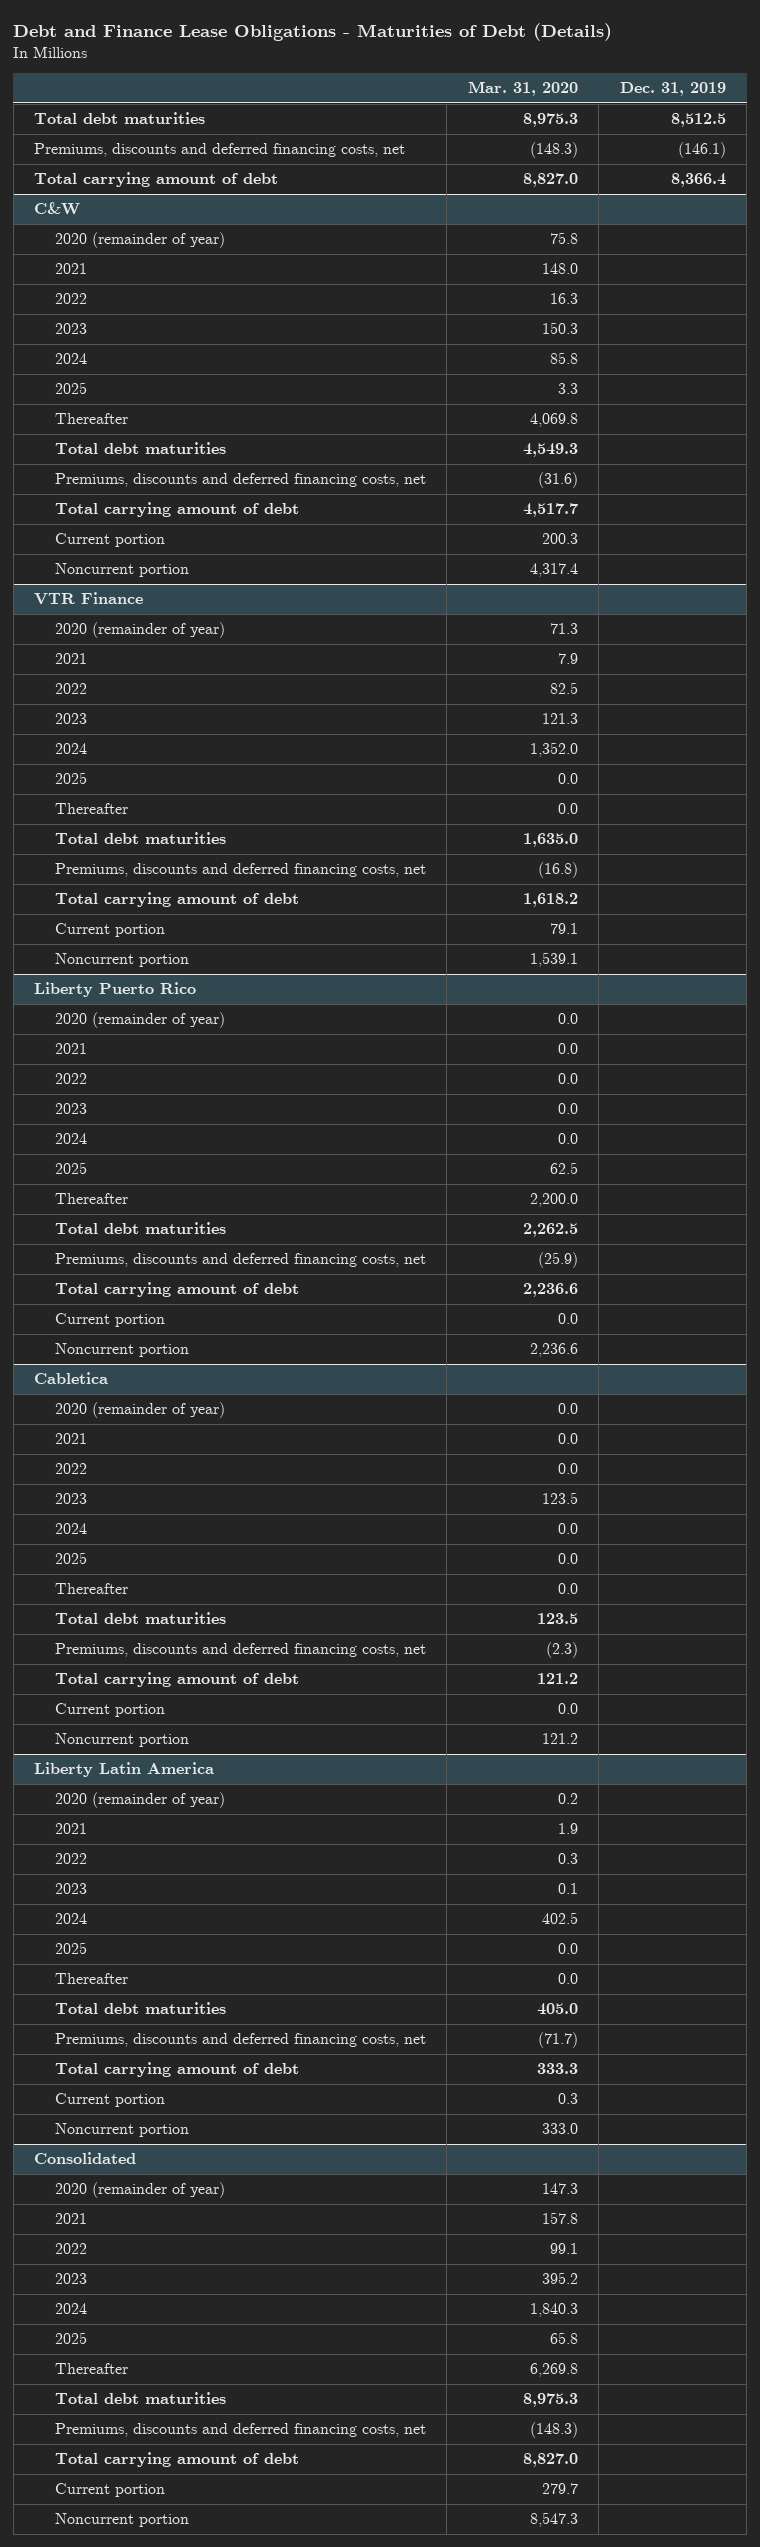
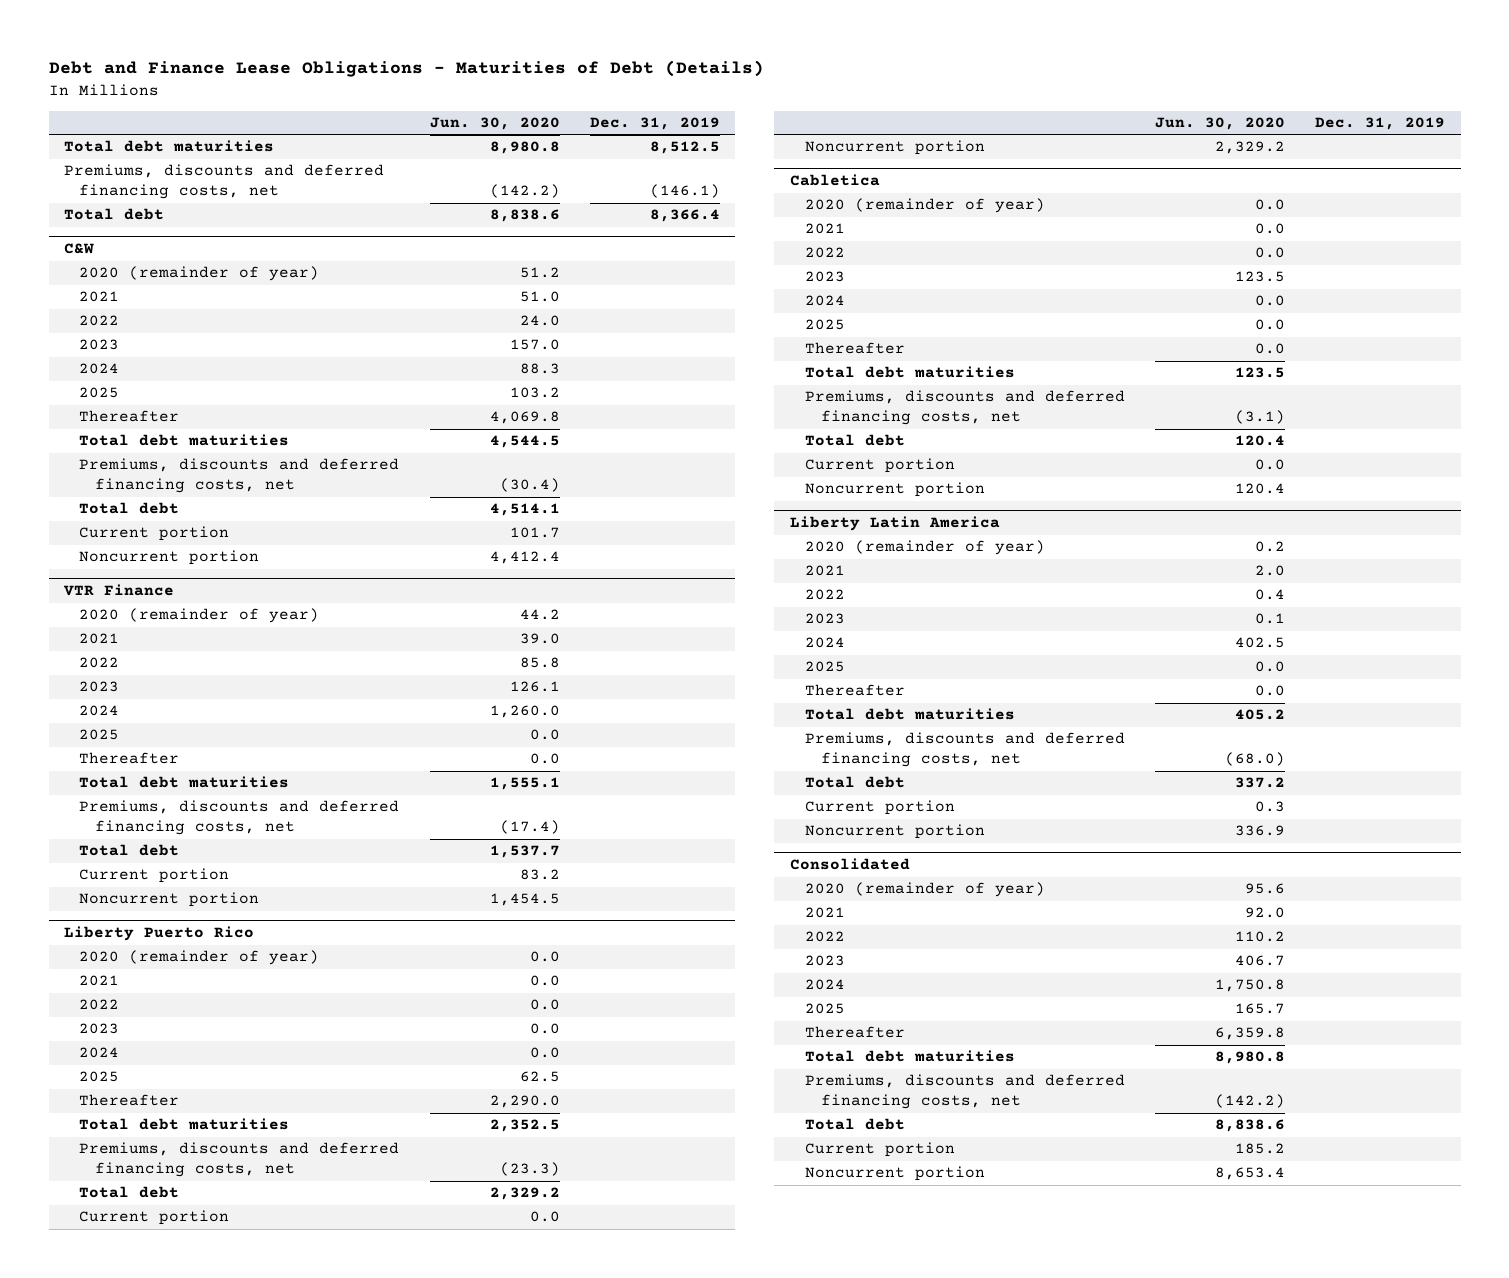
[467,81,578,97] Mar. 31, 2020 -> none
none -> [429,117,560,131] Jun. 30, 2020
[34,172,279,188] Total carrying amount of debt -> [63,208,164,221] Total debt
[54,502,299,518] Total carrying amount of debt -> [79,502,180,515] Total debt
[54,892,299,908] Total carrying amount of debt -> [79,844,180,857] Total debt
[54,1282,299,1298] Total carrying amount of debt -> [79,1186,180,1199] Total debt
[54,1672,299,1688] Total carrying amount of debt -> [805,434,906,447] Total debt
[54,2062,299,2078] Total carrying amount of debt -> [805,776,906,789] Total debt
[54,2452,299,2468] Total carrying amount of debt -> [805,1118,906,1131] Total debt

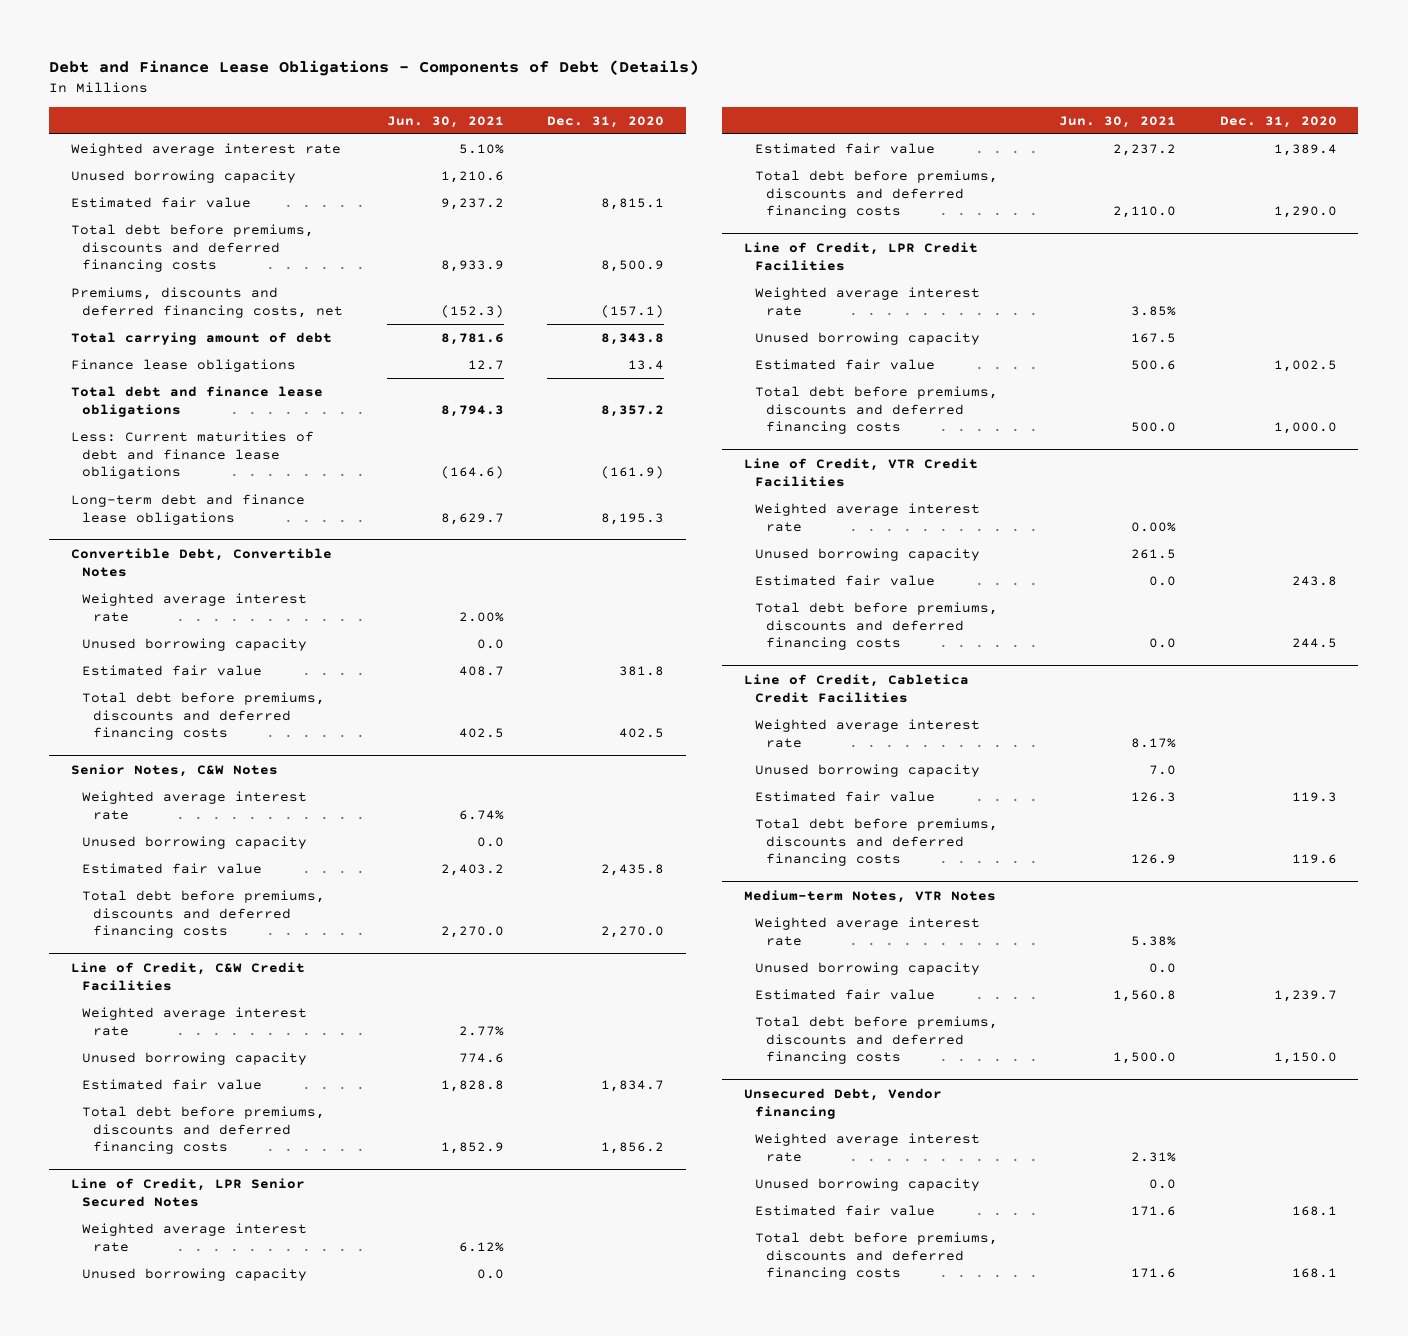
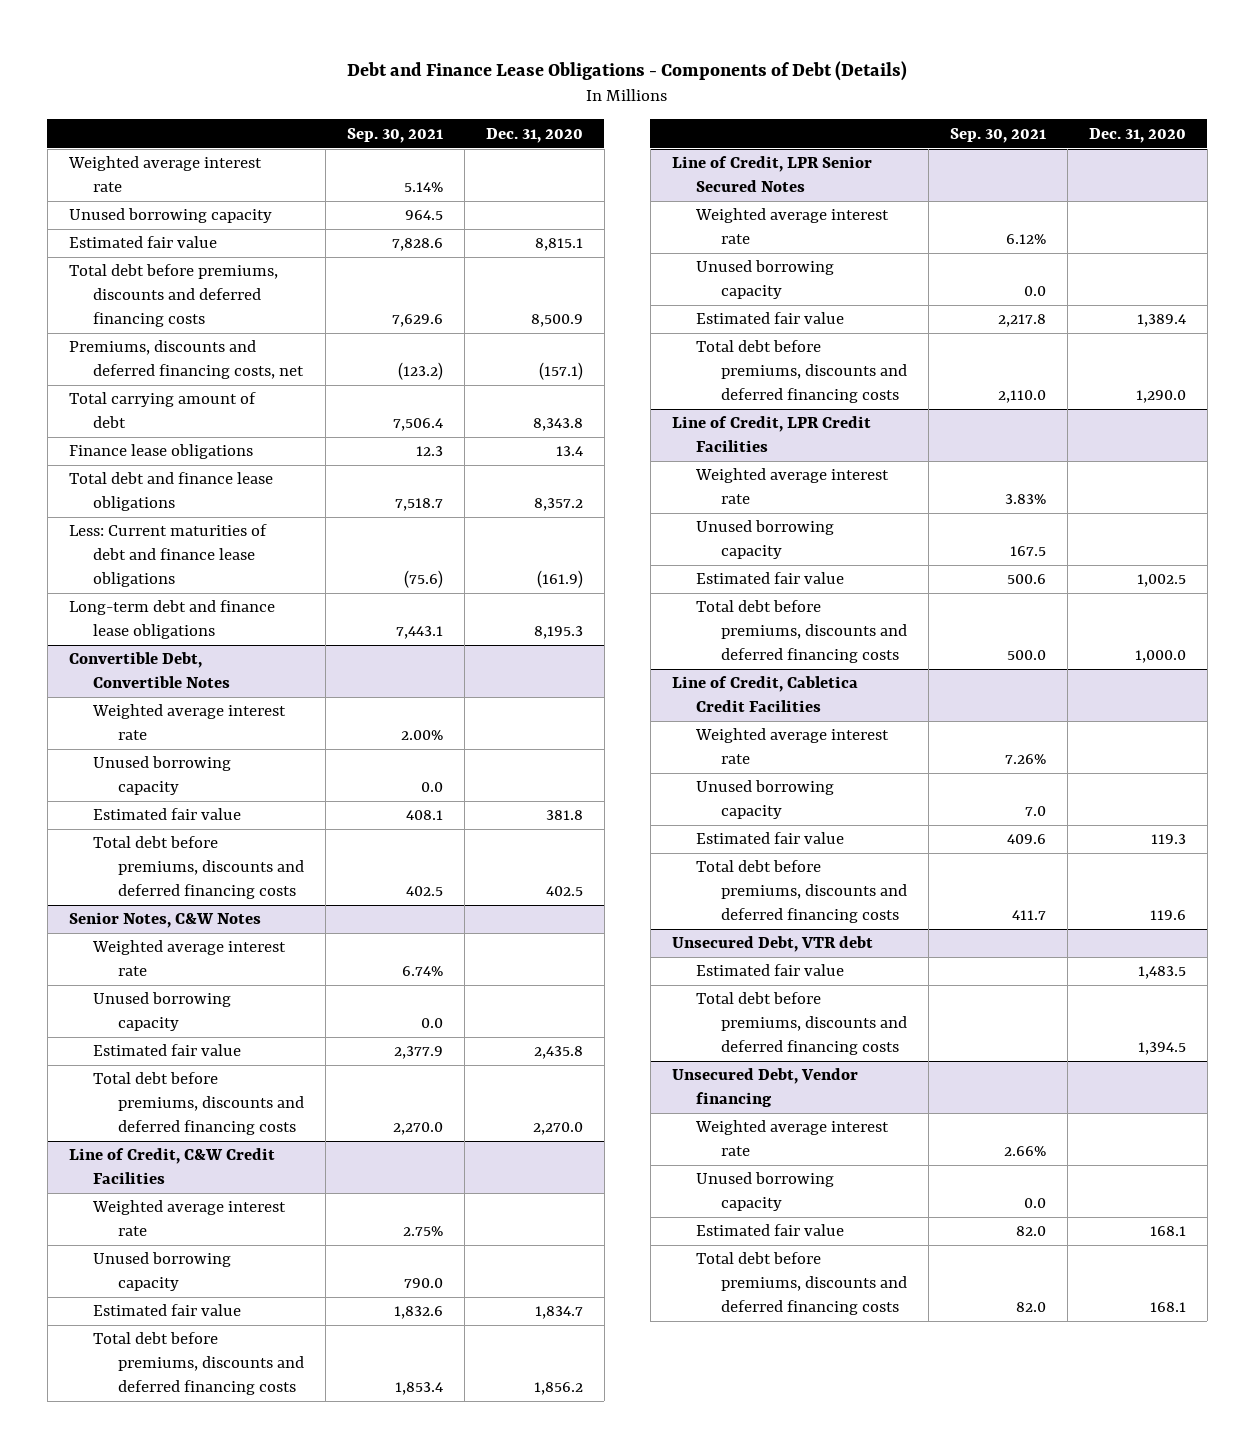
[386,115,504,128] Jun. 30, 2021 -> none
none -> [347,127,444,143] Sep. 30, 2021
[743,457,978,487] Line of Credit, VTR Credit Facilities -> none
[754,502,980,532] Weighted average interest rate -> none
[754,547,980,561] Unused borrowing capacity -> none
[754,574,935,586] Estimated fair value -> none
[754,601,998,651] Total debt before premiums, discounts and deferred financing costs -> none
[743,889,996,903] Medium-term Notes, VTR Notes -> none
[754,916,980,946] Weighted average interest rate -> none
[754,961,980,975] Unused borrowing capacity -> none
[754,988,935,1000] Estimated fair value -> none
[754,1015,998,1065] Total debt before premiums, discounts and deferred financing costs -> none
none -> [671,936,873,953] Unsecured Debt, VTR debt
none -> [696,964,845,977] Estimated fair value
none -> [696,992,908,1055] Total debt before premiums, discounts and deferred financing costs

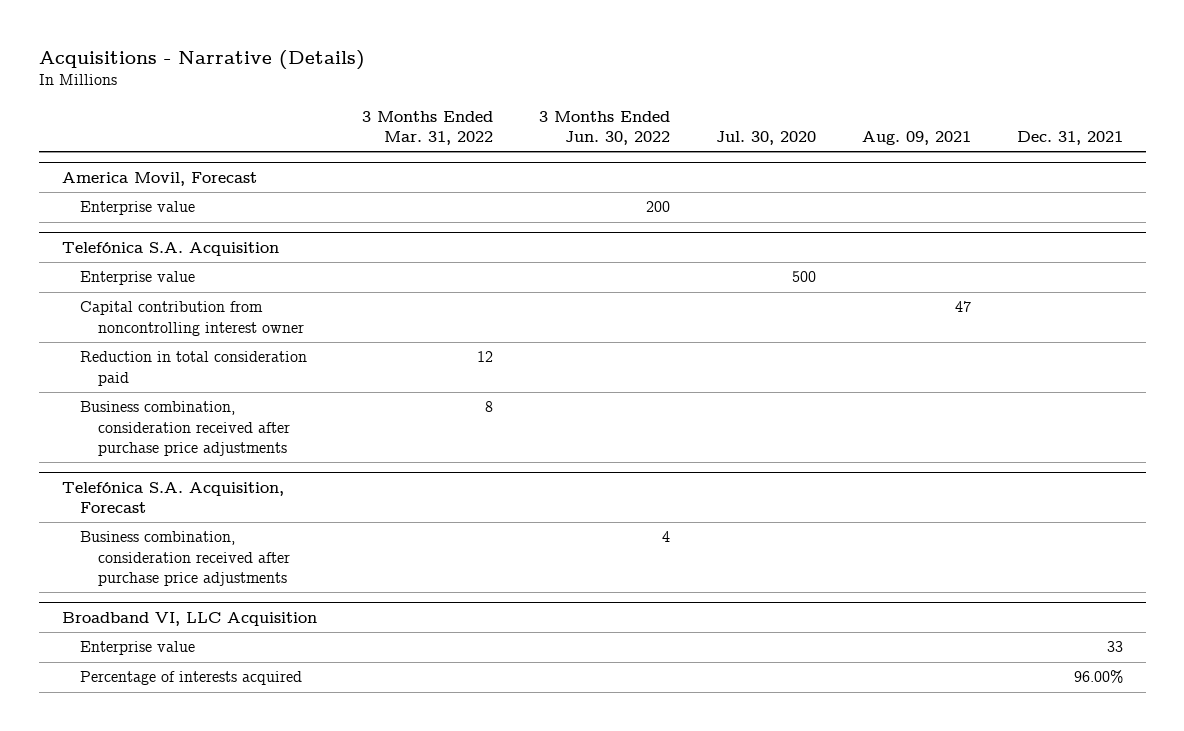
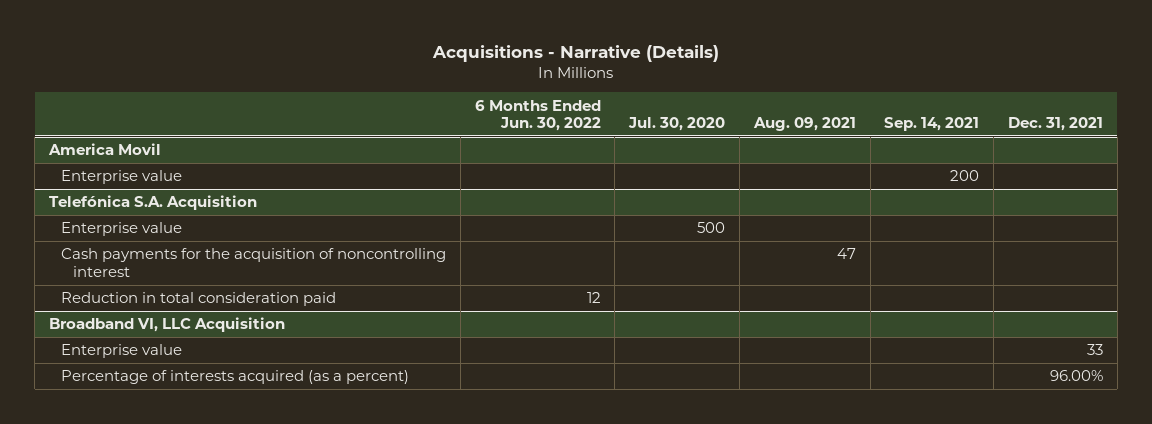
[362,110,494,145] 3 Months Ended Mar. 31, 2022 -> none
[539,110,671,145] 3 Months Ended Jun. 30, 2022 -> none
none -> [474,99,601,131] 6 Months Ended Jun. 30, 2022
none -> [884,116,980,131] Sep. 14, 2021
[61,171,257,186] America Movil, Forecast -> [47,143,161,156] America Movil
[79,301,305,336] Capital contribution from noncontrolling interest owner -> [60,248,446,277] Cash payments for the acquisition of noncontrolling interest
[79,401,291,457] Business combination, consideration received after purchase price adjustments -> none
[61,481,284,513] Telefónica S.A. Acquisition, Forecast -> none
[79,531,291,587] Business combination, consideration received after purchase price adjustments -> none
[79,671,302,686] Percentage of interests acquired -> [60,370,409,385] Percentage of interests acquired (as a percent)

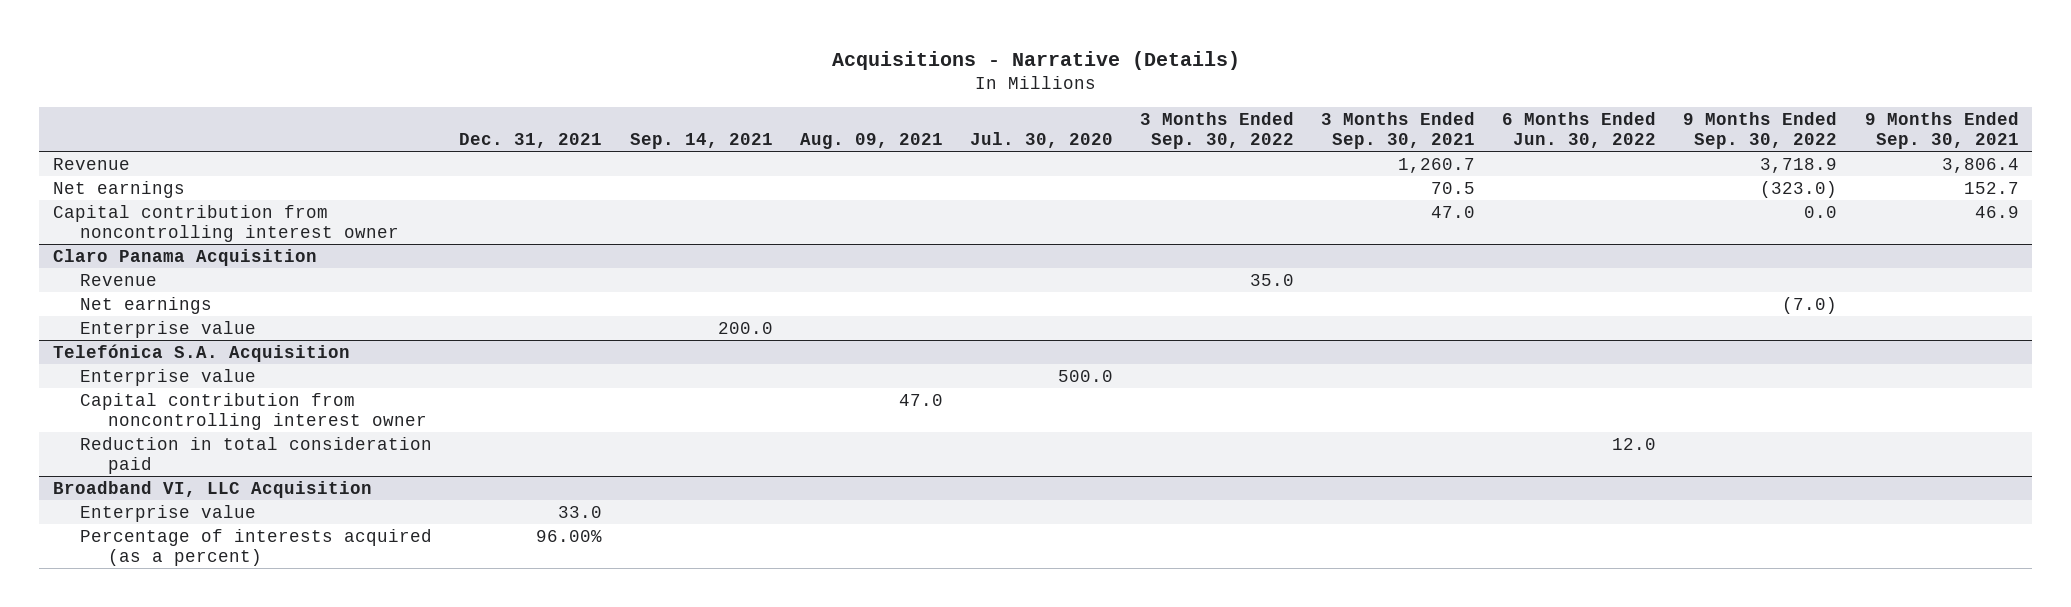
none -> [1139,111,1294,149] 3 Months Ended Sep. 30, 2022
none -> [1321,111,1476,149] 3 Months Ended Sep. 30, 2021
none -> [1683,111,1838,149] 9 Months Ended Sep. 30, 2022
none -> [1864,111,2019,149] 9 Months Ended Sep. 30, 2021
[47,143,161,156] America Movil -> none
[60,170,182,185] Enterprise value -> none
none -> [52,157,130,170] Revenue
none -> [52,180,185,198] Net earnings
none -> [52,204,400,242] Capital contribution from noncontrolling interest owner
none -> [52,248,317,266] Claro Panama Acquisition
none -> [80,273,158,286] Revenue
none -> [80,296,213,314] Net earnings
none -> [80,320,257,338] Enterprise value
[60,248,446,277] Cash payments for the acquisition of noncontrolling interest -> none
[697,222,726,234] 500 -> [1057,369,1113,382] 500.0
none -> [80,392,427,430] Capital contribution from noncontrolling interest owner
[586,292,601,304] 12 -> [1612,437,1657,450] 12.0
[1086,344,1103,356] 33 -> [558,505,603,518] 33.0

